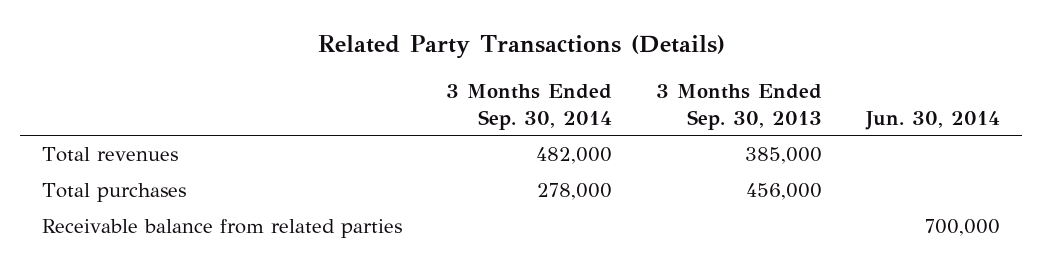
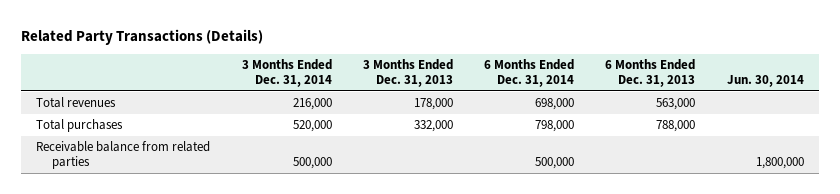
[445,83,612,130] 3 Months Ended Sep. 30, 2014 -> none
[655,83,822,130] 3 Months Ended Sep. 30, 2013 -> none
none -> [241,59,332,88] 3 Months Ended Dec. 31, 2014
none -> [362,59,453,88] 3 Months Ended Dec. 31, 2013
none -> [484,59,575,88] 6 Months Ended Dec. 31, 2014
none -> [605,59,696,88] 6 Months Ended Dec. 31, 2013
[924,219,1000,237] 700,000 -> [755,157,804,170] 1,800,000

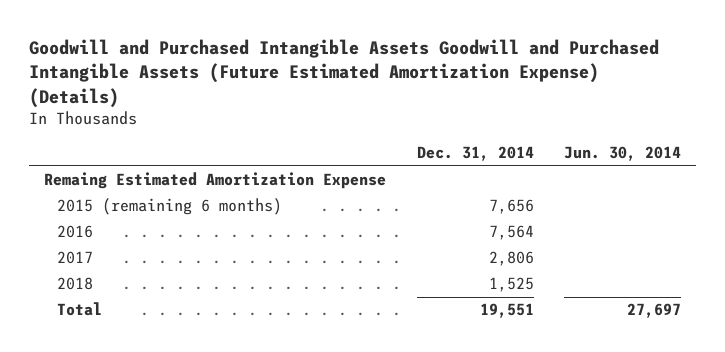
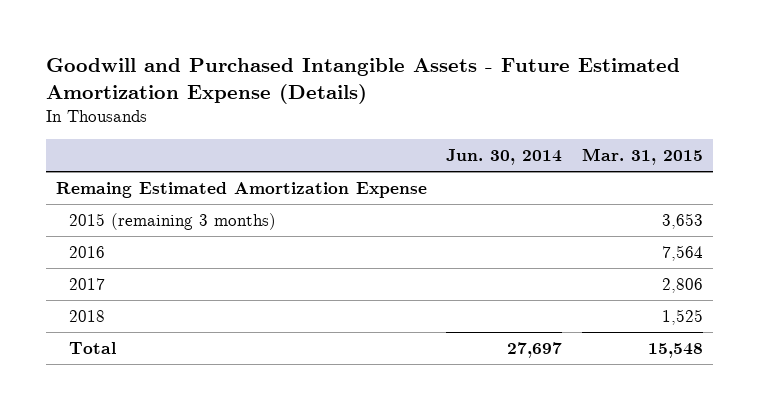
[29,38,660,108] Goodwill and Purchased Intangible Assets Goodwill and Purchased Intangible Assets (Future Estimated Amortization Expense) (Details) -> [45,58,680,104] Goodwill and Purchased Intangible Assets - Future Estimated Amortization Expense (Details)
[416,146,534,162] Dec. 31, 2014 -> none
none -> [582,148,704,166] Mar. 31, 2015
[57,198,283,216] 2015 (remaining 6 months) -> [68,213,276,231] 2015 (remaining 3 months)

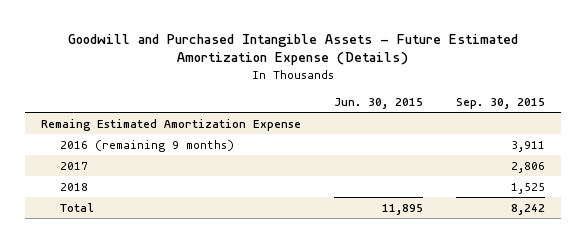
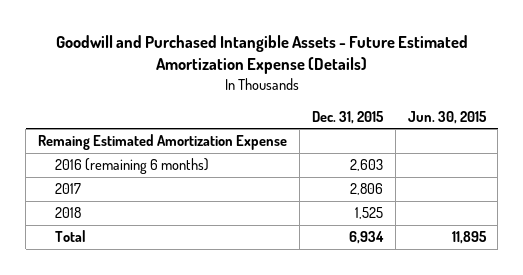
[455,97,545,109] Sep. 30, 2015 -> none
none -> [311,110,384,124] Dec. 31, 2015
[59,139,234,152] 2016 (remaining 9 months) -> [55,158,210,175] 2016 (remaining 6 months)

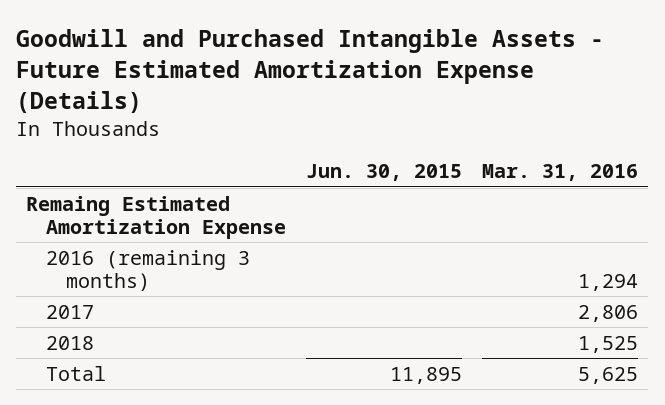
[311,110,384,124] Dec. 31, 2015 -> none
none -> [482,164,639,182] Mar. 31, 2016
[55,158,210,175] 2016 (remaining 6 months) -> [46,249,251,291] 2016 (remaining 3 months)

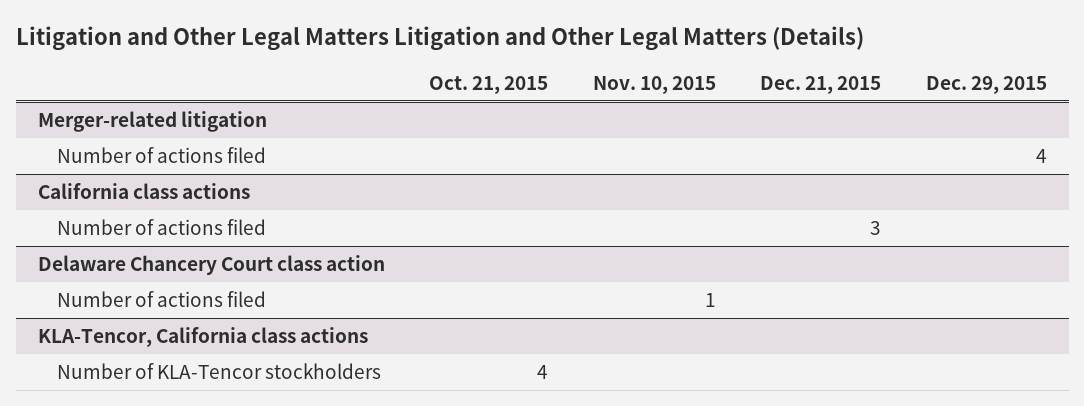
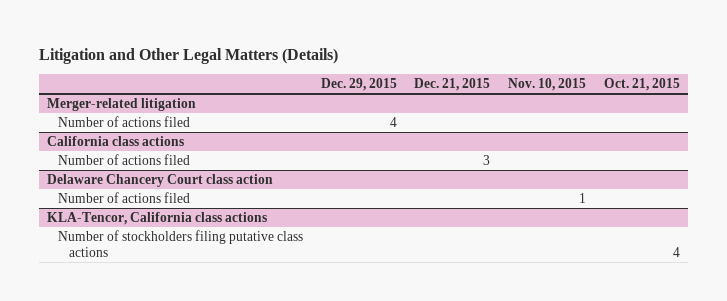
[15,26,864,52] Litigation and Other Legal Matters Litigation and Other Legal Matters (Details) -> [38,47,338,64] Litigation and Other Legal Matters (Details)
[56,363,381,380] Number of KLA-Tencor stockholders -> [58,230,304,257] Number of stockholders filing putative class actions

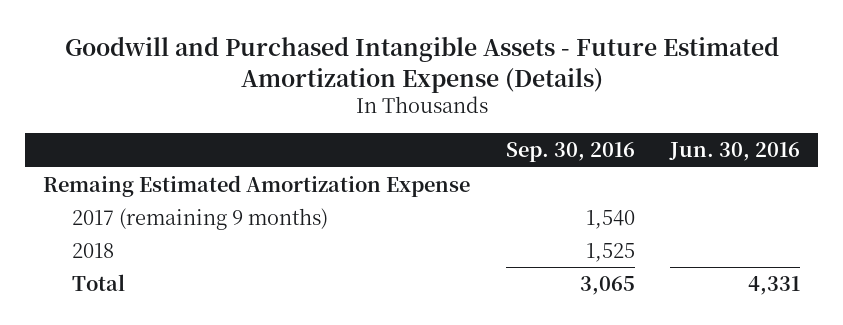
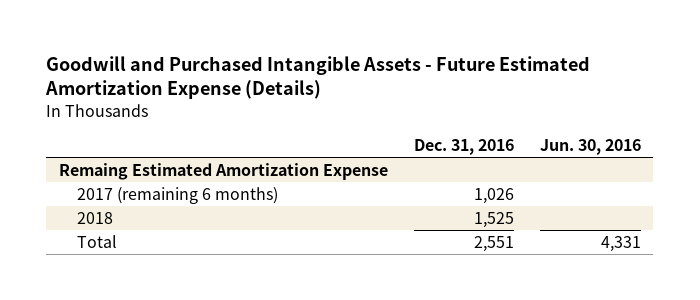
[505,142,635,163] Sep. 30, 2016 -> none
none -> [413,138,514,155] Dec. 31, 2016
[71,207,328,230] 2017 (remaining 9 months) -> [76,187,278,205] 2017 (remaining 6 months)

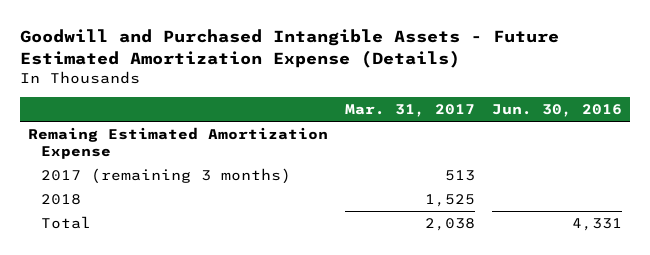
[413,138,514,155] Dec. 31, 2016 -> none
none -> [345,103,476,117] Mar. 31, 2017
[76,187,278,205] 2017 (remaining 6 months) -> [41,168,292,185] 2017 (remaining 3 months)

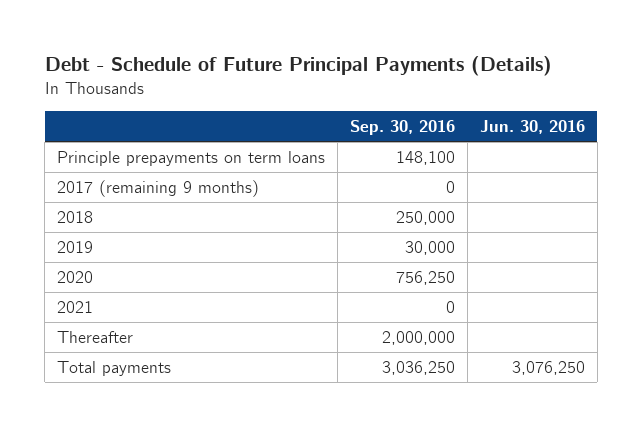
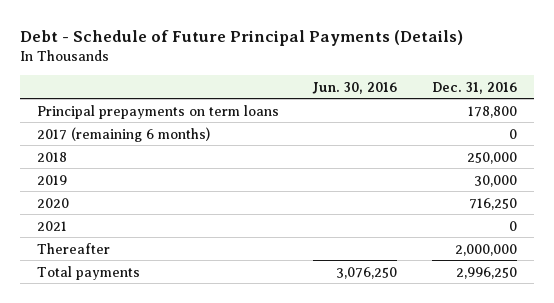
[349,120,455,136] Sep. 30, 2016 -> none
none -> [431,81,517,94] Dec. 31, 2016
[57,150,326,166] Principle prepayments on term loans -> [37,104,280,119] Principal prepayments on term loans
[57,179,260,197] 2017 (remaining 9 months) -> [37,126,211,142] 2017 (remaining 6 months)

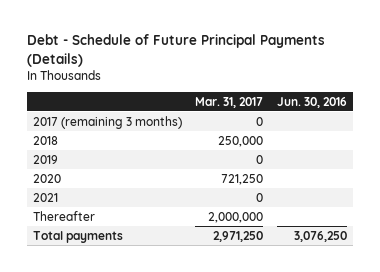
[431,81,517,94] Dec. 31, 2016 -> none
none -> [195,96,264,108] Mar. 31, 2017
[37,104,280,119] Principal prepayments on term loans -> none
[37,126,211,142] 2017 (remaining 6 months) -> [33,115,183,129] 2017 (remaining 3 months)

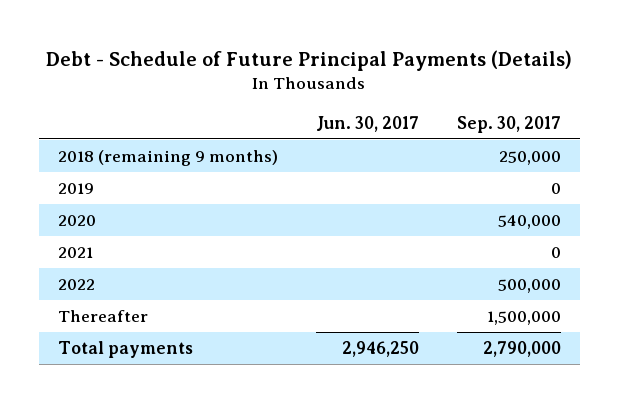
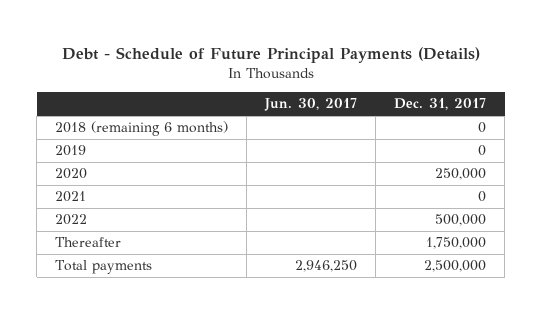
[456,115,561,133] Sep. 30, 2017 -> none
none -> [394,98,487,111] Dec. 31, 2017
[58,149,279,166] 2018 (remaining 9 months) -> [55,121,229,137] 2018 (remaining 6 months)

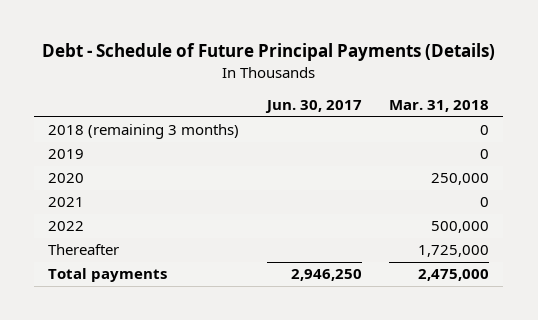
[394,98,487,111] Dec. 31, 2017 -> none
none -> [389,100,490,113] Mar. 31, 2018
[55,121,229,137] 2018 (remaining 6 months) -> [48,124,240,140] 2018 (remaining 3 months)

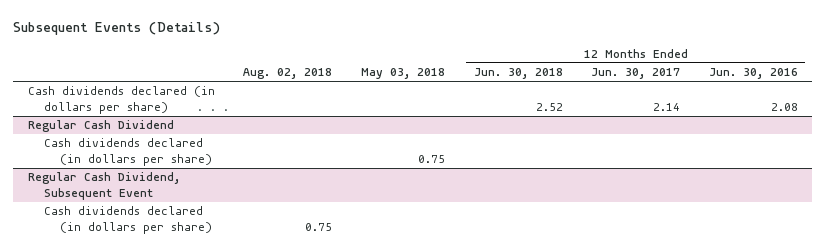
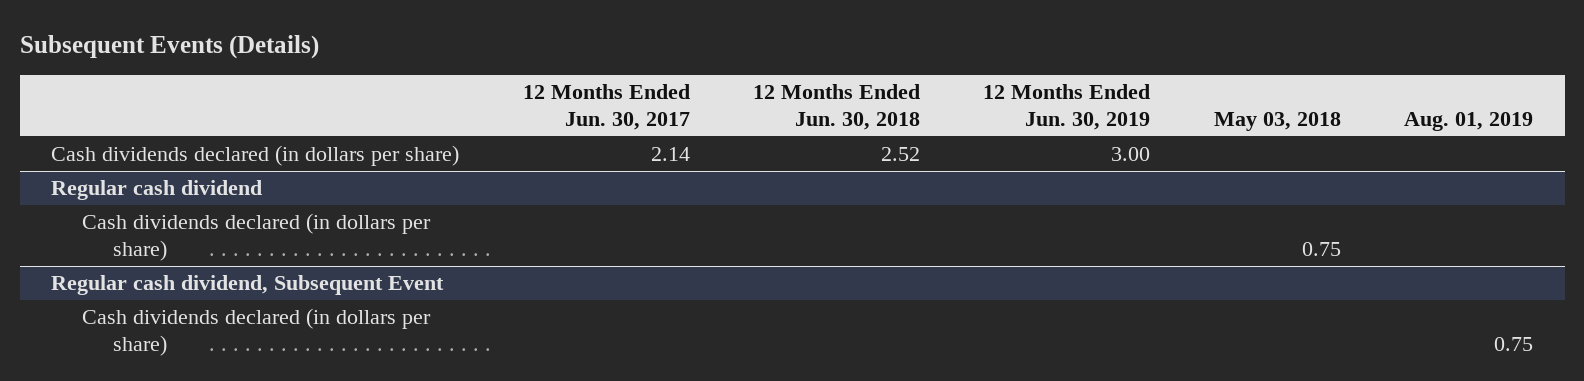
[243,68,333,80] Aug. 02, 2018 -> none
[708,68,798,80] Jun. 30, 2016 -> none
none -> [983,84,1151,130] 12 Months Ended Jun. 30, 2019
none -> [1404,111,1534,131] Aug. 01, 2019
[27,120,174,133] Regular Cash Dividend -> [51,180,263,201] Regular cash dividend
[27,172,180,200] Regular Cash Dividend, Subsequent Event -> [51,275,445,296] Regular cash dividend, Subsequent Event

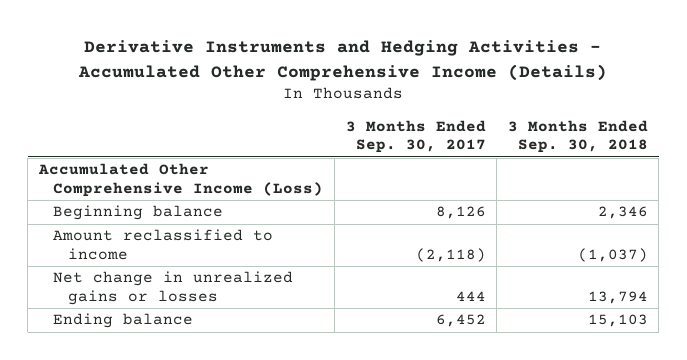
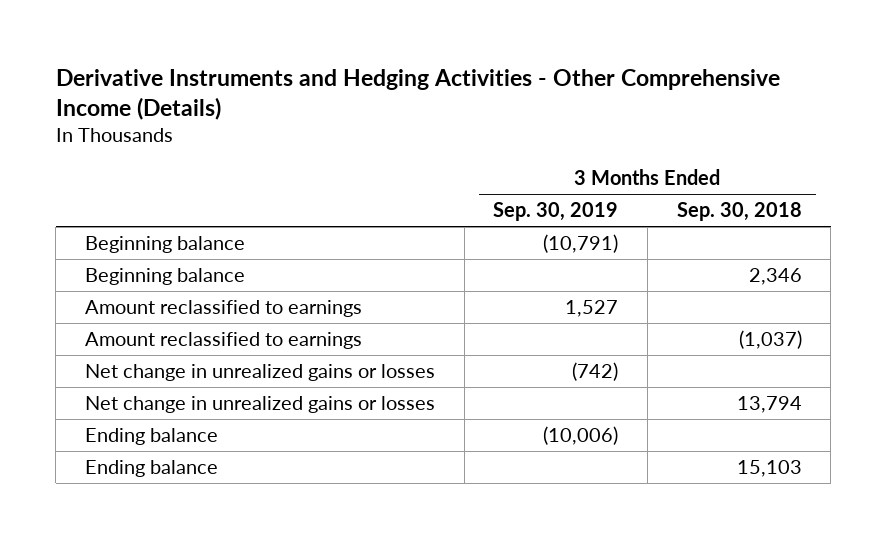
[78,40,608,82] Derivative Instruments and Hedging Activities - Accumulated Other Comprehensive Income (Details) -> [55,68,780,121] Derivative Instruments and Hedging Activities - Other Comprehensive Income (Details)
[345,119,486,154] 3 Months Ended Sep. 30, 2017 -> none
none -> [493,202,619,222] Sep. 30, 2019
[38,163,324,198] Accumulated Other Comprehensive Income (Loss) -> none
none -> [84,236,245,254] Beginning balance
none -> [84,300,362,318] Amount reclassified to earnings
[53,229,274,261] Amount reclassified to income -> [84,332,362,350] Amount reclassified to earnings
none -> [84,364,435,382] Net change in unrealized gains or losses
none -> [84,428,218,446] Ending balance

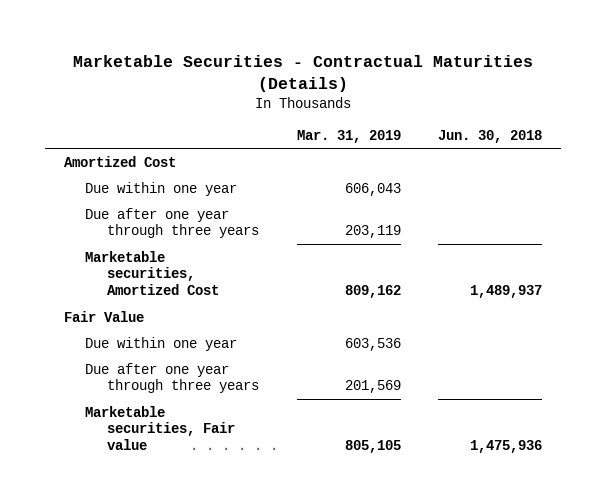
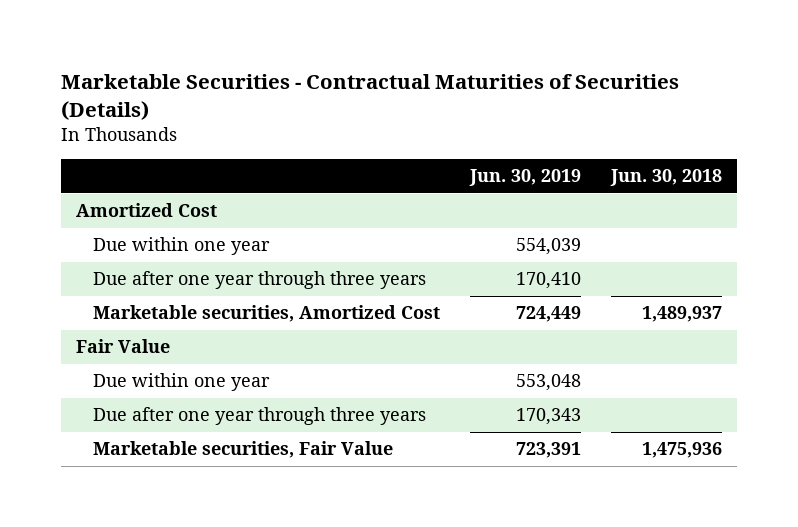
[73,55,534,93] Marketable Securities - Contractual Maturities (Details) -> [61,73,680,120] Marketable Securities - Contractual Maturities of Securities (Details)
[296,129,401,143] Mar. 31, 2019 -> none
none -> [468,169,581,187] Jun. 30, 2019
[85,405,235,451] Marketable securities, Fair value -> [93,441,394,459] Marketable securities, Fair Value

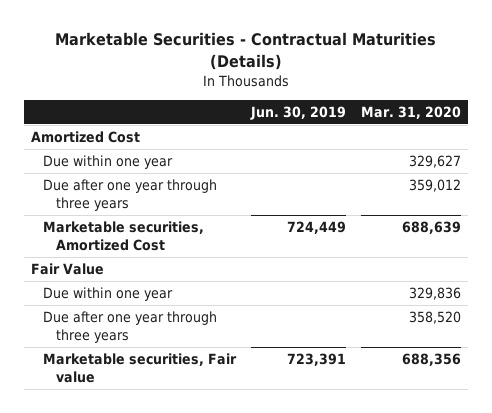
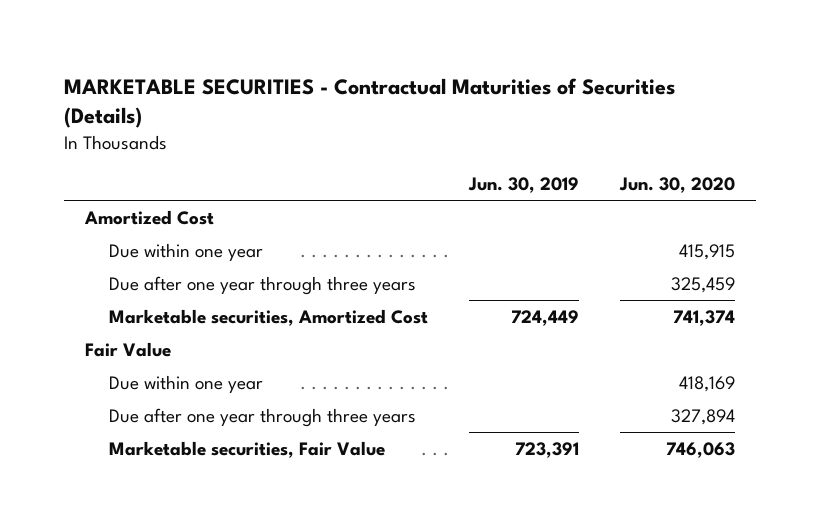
[54,32,436,70] Marketable Securities - Contractual Maturities (Details) -> [64,77,676,128] MARKETABLE SECURITIES - Contractual Maturities of Securities (Details)
[360,105,461,119] Mar. 31, 2020 -> none
none -> [619,177,736,194] Jun. 30, 2020
[43,353,238,383] Marketable securities, Fair value -> [109,440,386,458] Marketable securities, Fair Value

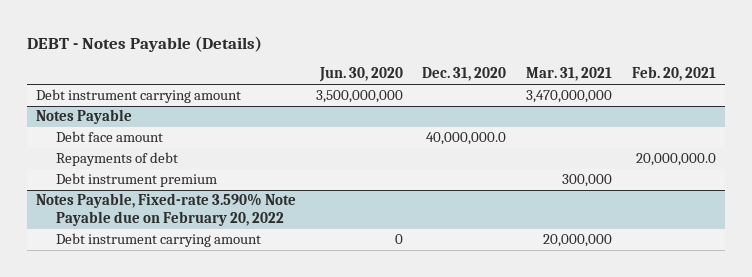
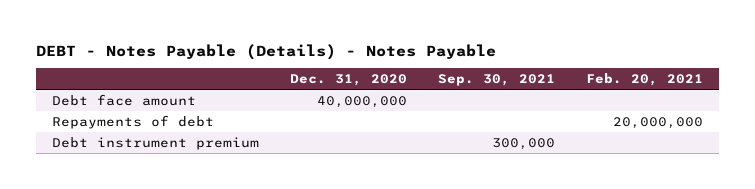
[26,35,262,52] DEBT - Notes Payable (Details) -> [36,43,497,60] DEBT - Notes Payable (Details) - Notes Payable
[318,67,403,83] Jun. 30, 2020 -> none
[526,67,613,82] Mar. 31, 2021 -> none
none -> [437,74,555,87] Sep. 30, 2021
[36,89,242,104] Debt instrument carrying amount -> none
[36,109,133,125] Notes Payable -> none
[55,131,163,143] Debt face amount -> none
[55,152,178,167] Repayments of debt -> none
[55,173,217,188] Debt instrument premium -> none
[36,193,297,227] Notes Payable, Fixed-rate 3.590% Note Payable due on February 20, 2022 -> none
[55,233,261,248] Debt instrument carrying amount -> none
none -> [51,93,196,106] Debt face amount
none -> [51,114,214,129] Repayments of debt
none -> [51,136,259,150] Debt instrument premium

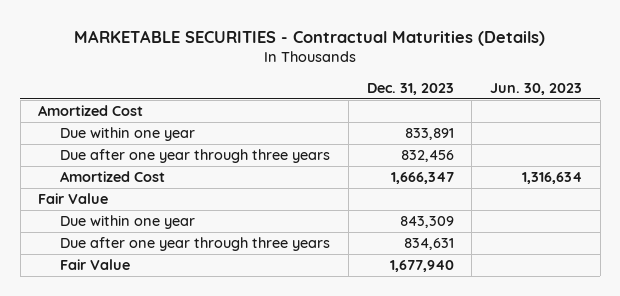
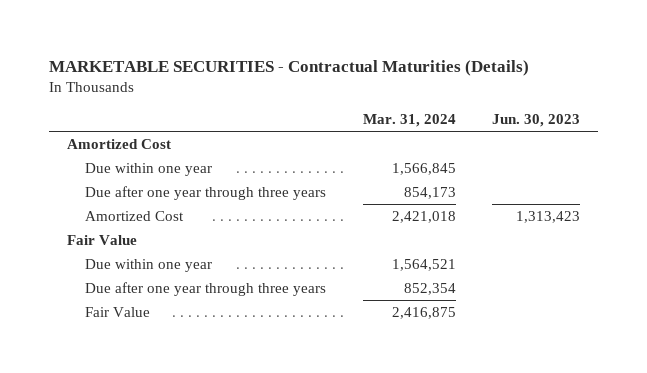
[366,82,454,95] Dec. 31, 2023 -> none
none -> [362,113,456,127] Mar. 31, 2024
[522,172,583,185] 1,316,634 -> [516,211,581,224] 1,313,423

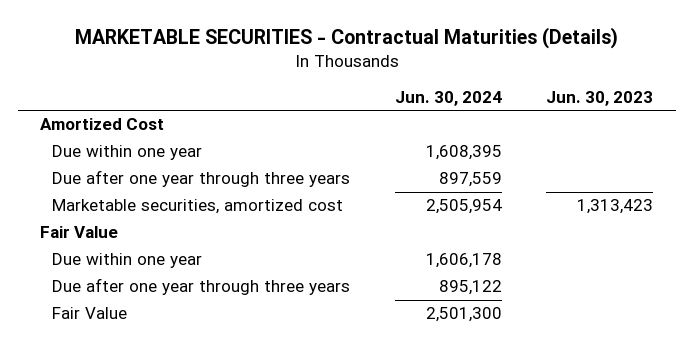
[362,113,456,127] Mar. 31, 2024 -> none
none -> [394,90,502,106] Jun. 30, 2024
[85,211,185,222] Amortized Cost -> [52,199,344,215] Marketable securities, amortized cost

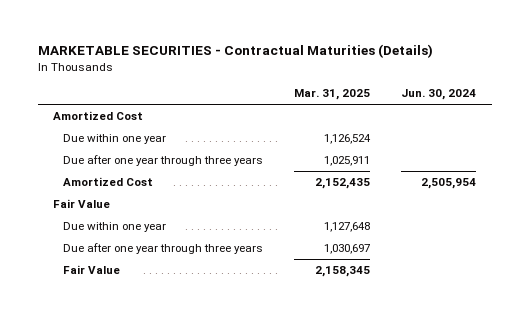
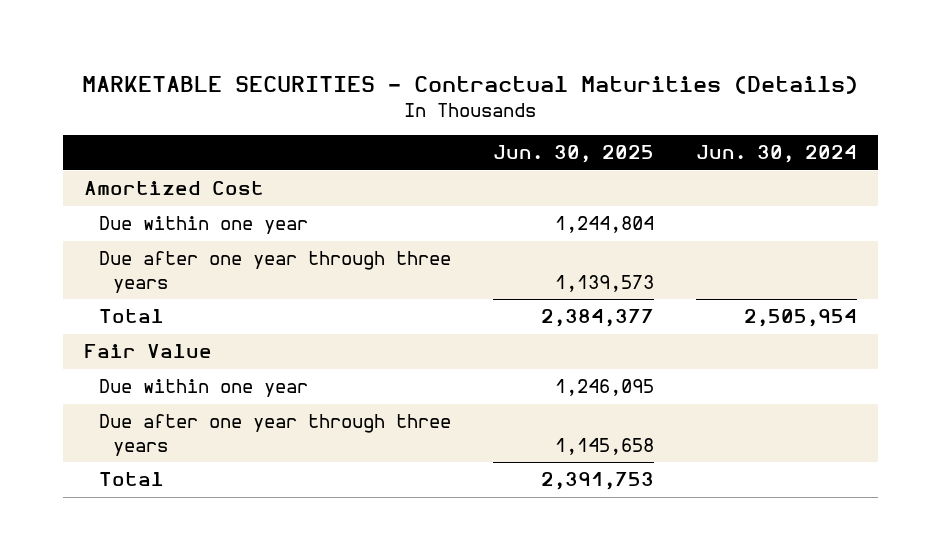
[293,89,370,101] Mar. 31, 2025 -> none
none -> [492,145,654,164] Jun. 30, 2025
[62,176,153,186] Amortized Cost -> [98,309,164,324] Total
[62,264,120,274] Fair Value -> [98,472,164,487] Total

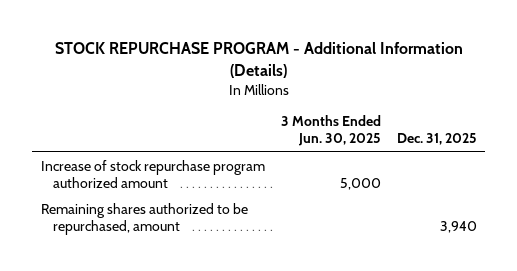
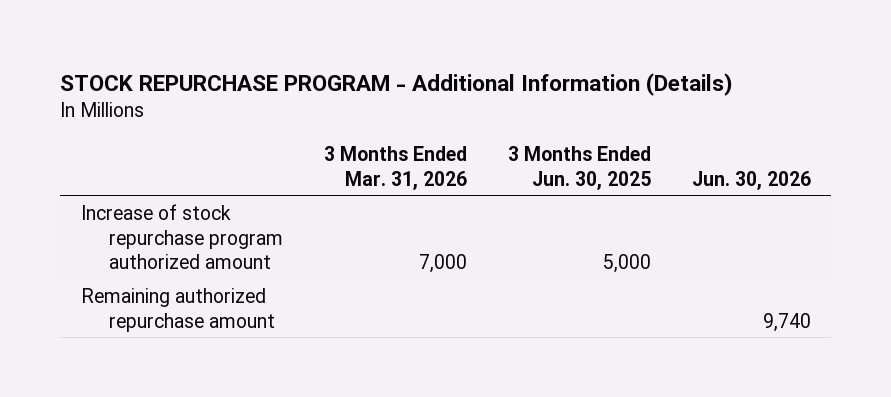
[396,133,477,146] Dec. 31, 2025 -> none
none -> [323,145,467,190] 3 Months Ended Mar. 31, 2026
none -> [691,170,811,190] Jun. 30, 2026
[40,202,248,236] Remaining shares authorized to be repurchased, amount -> [80,287,275,332] Remaining authorized repurchase amount

